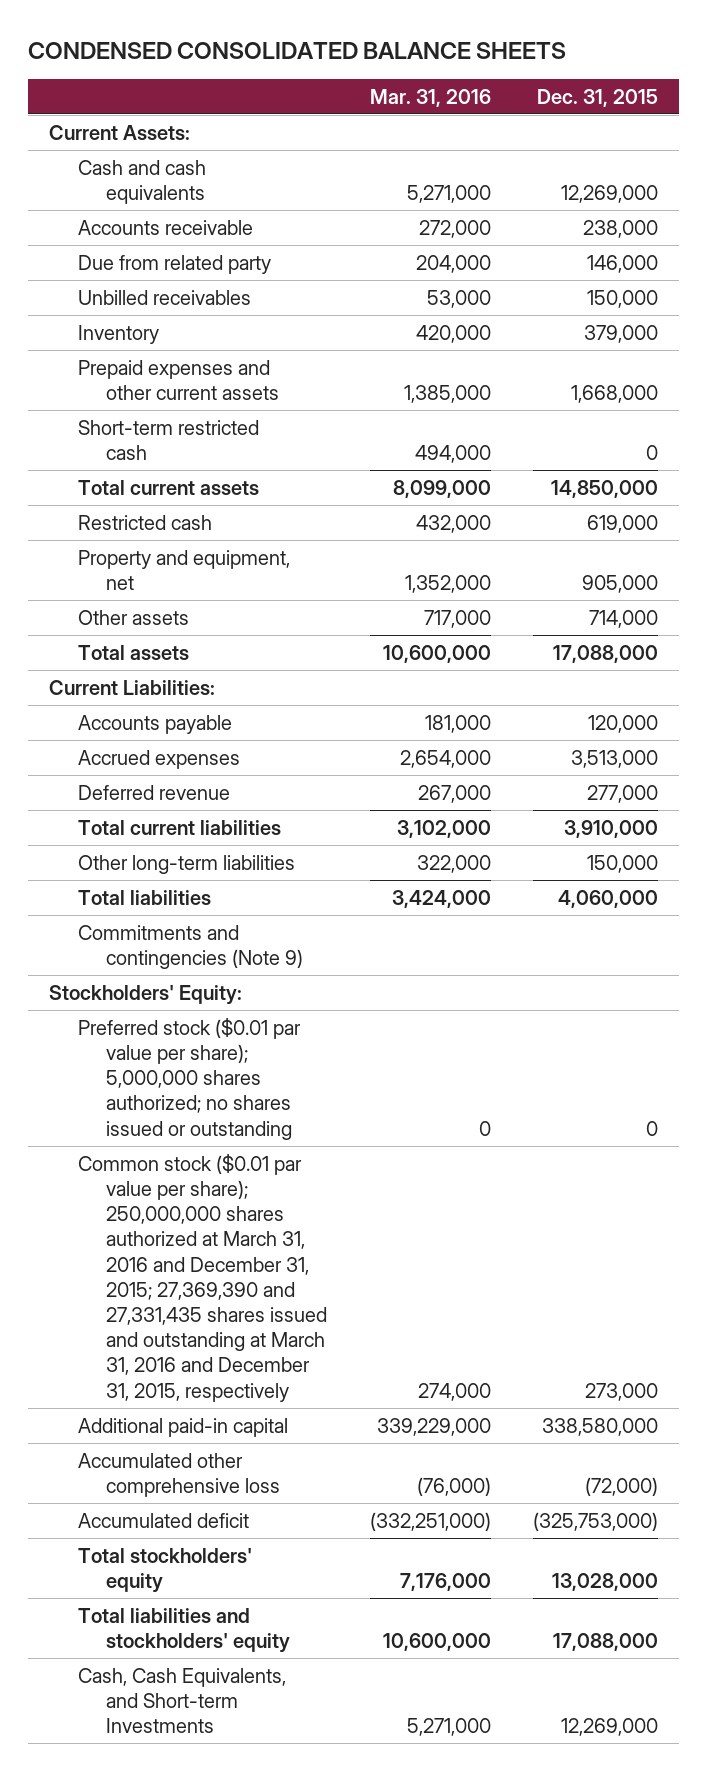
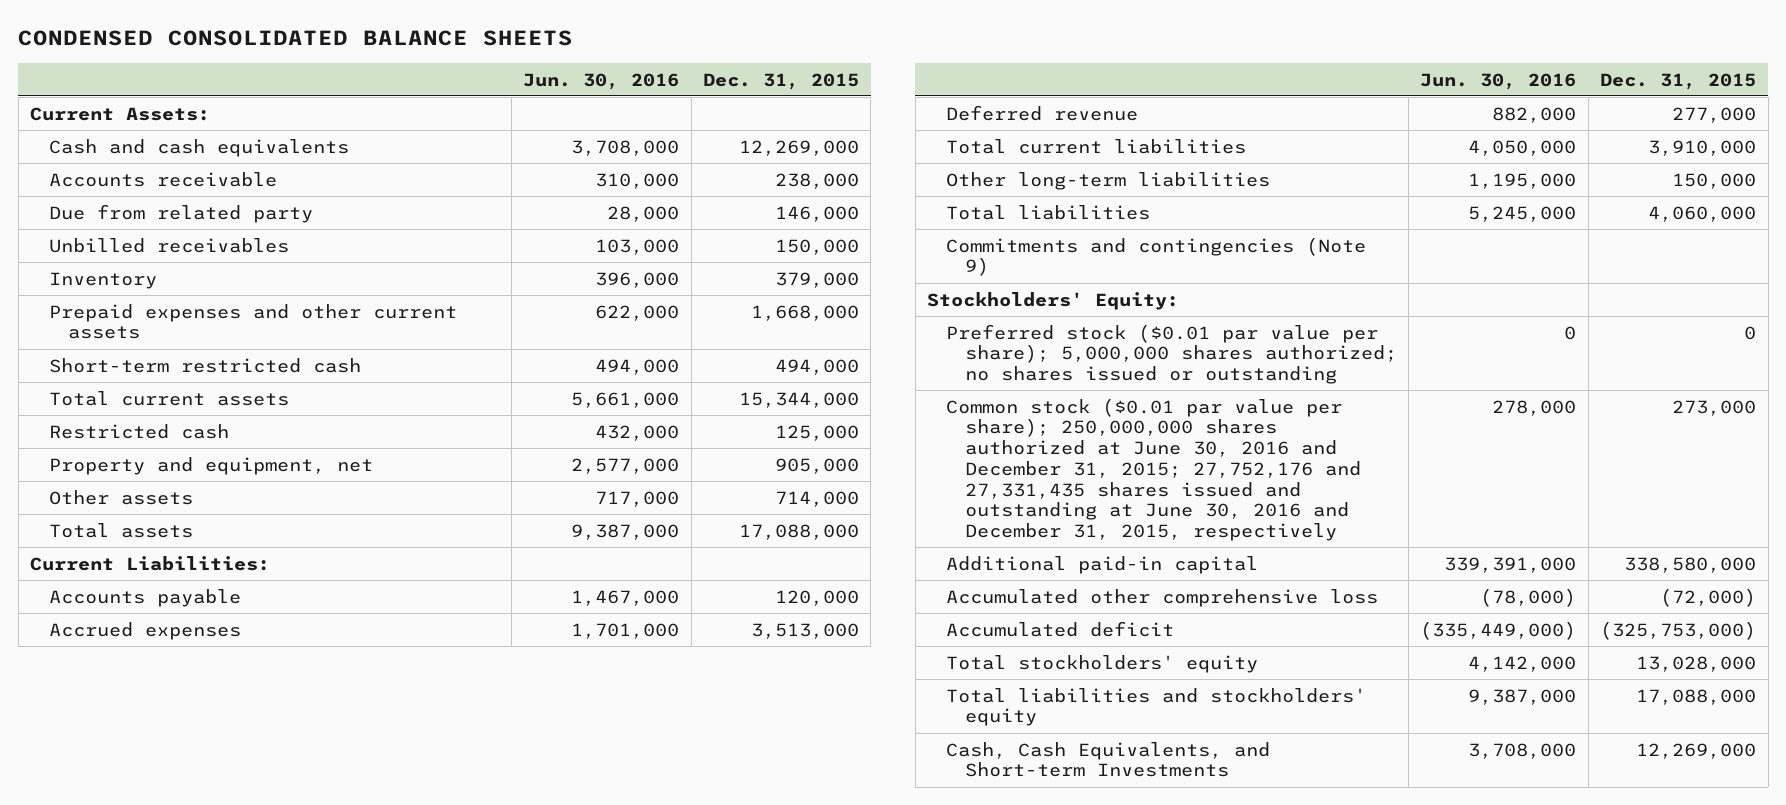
[369,88,491,107] Mar. 31, 2016 -> none
none -> [523,72,680,90] Jun. 30, 2016
[646,444,659,460] 0 -> [775,358,860,375] 494,000
[551,479,659,498] 14,850,000 -> [739,391,860,408] 15,344,000
[587,514,659,533] 619,000 -> [775,424,860,441] 125,000
[77,1153,328,1402] Common stock ($0.01 par value per share); 250,000,000 shares authorized at March 31, 2016 and December 31, 2015; 27,369,390 and 27,331,435 shares issued and outstanding at March 31, 2016 and December 31, 2015, respectively -> [945,397,1361,542] Common stock ($0.01 par value per share); 250,000,000 shares authorized at June 30, 2016 and December 31, 2015; 27,752,176 and 27,331,435 shares issued and outstanding at June 30, 2016 and December 31, 2015, respectively

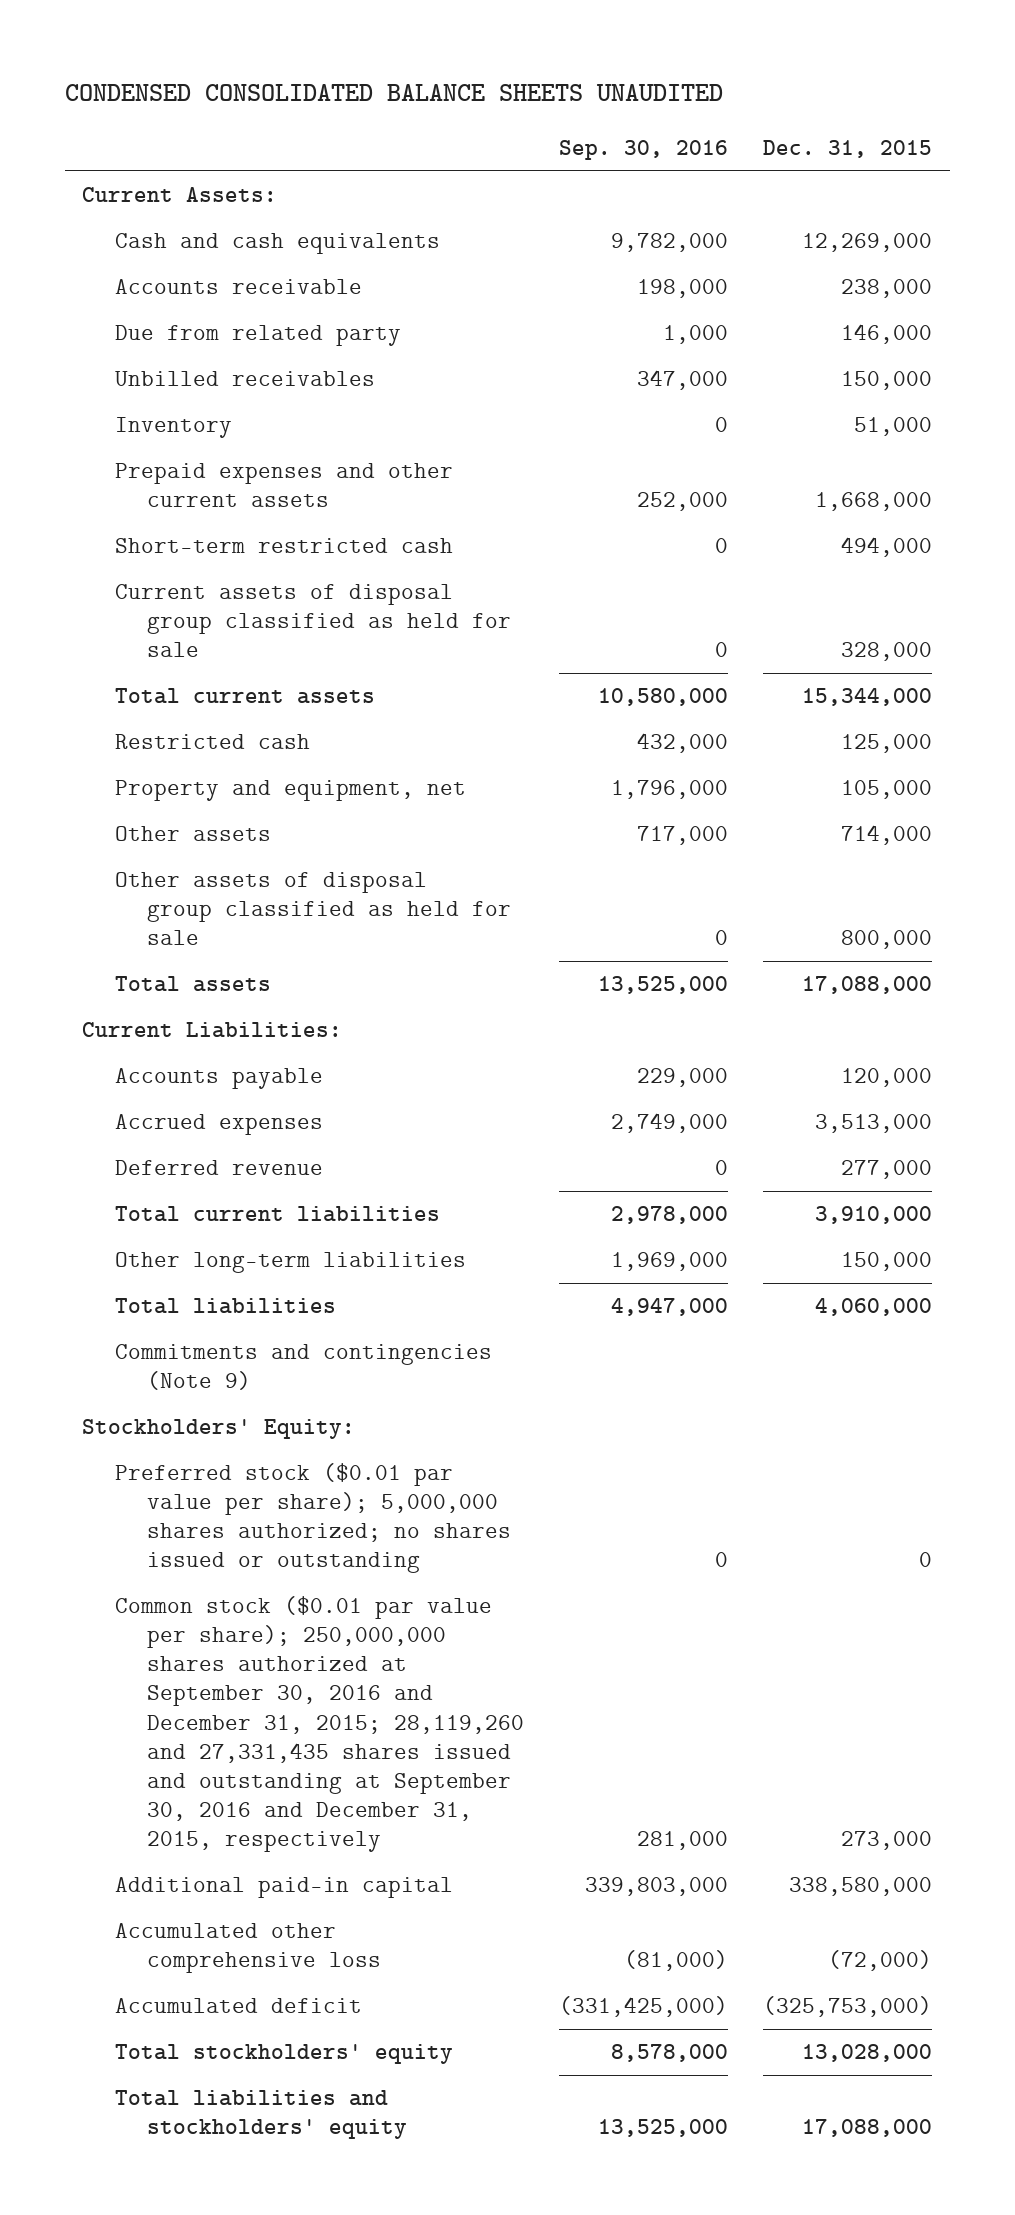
[18,30,574,47] CONDENSED CONSOLIDATED BALANCE SHEETS -> [64,84,723,102] CONDENSED CONSOLIDATED BALANCE SHEETS UNAUDITED
[523,72,680,90] Jun. 30, 2016 -> none
none -> [559,139,729,160] Sep. 30, 2016
[775,271,860,288] 379,000 -> [854,417,933,437] 51,000
none -> [114,584,512,658] Current assets of disposal group classified as held for sale
[775,457,860,474] 905,000 -> [841,780,933,800] 105,000
none -> [114,872,512,946] Other assets of disposal group classified as held for sale
[945,397,1361,542] Common stock ($0.01 par value per share); 250,000,000 shares authorized at June 30, 2016 and December 31, 2015; 27,752,176 and 27,331,435 shares issued and outstanding at June 30, 2016 and December 31, 2015, respectively -> [114,1596,525,1853] Common stock ($0.01 par value per share); 250,000,000 shares authorized at September 30, 2016 and December 31, 2015; 28,119,260 and 27,331,435 shares issued and outstanding at September 30, 2016 and December 31, 2015, respectively
[945,741,1270,778] Cash, Cash Equivalents, and Short-term Investments -> none

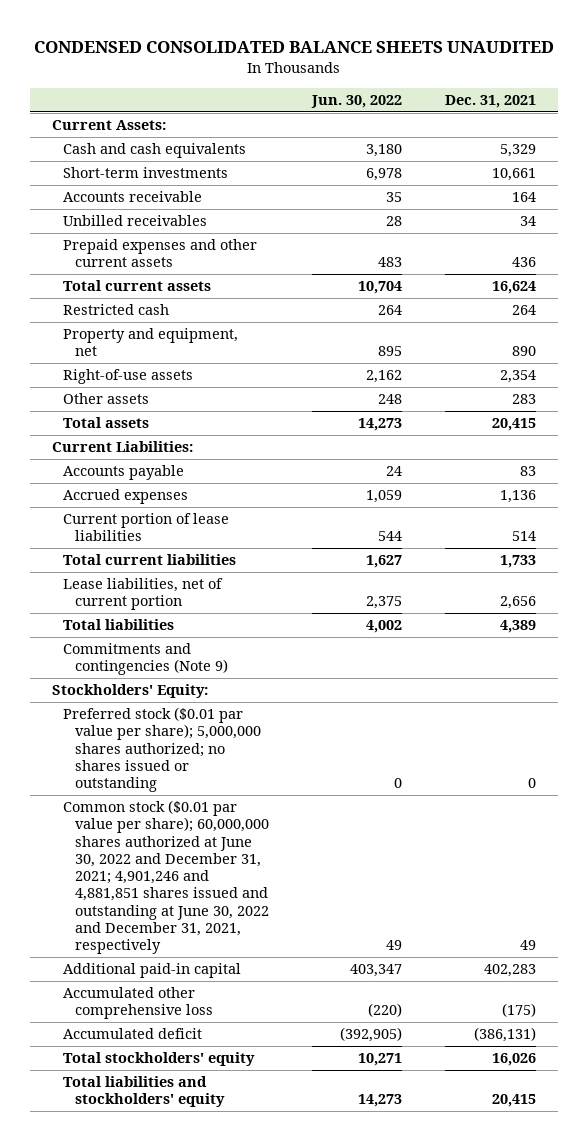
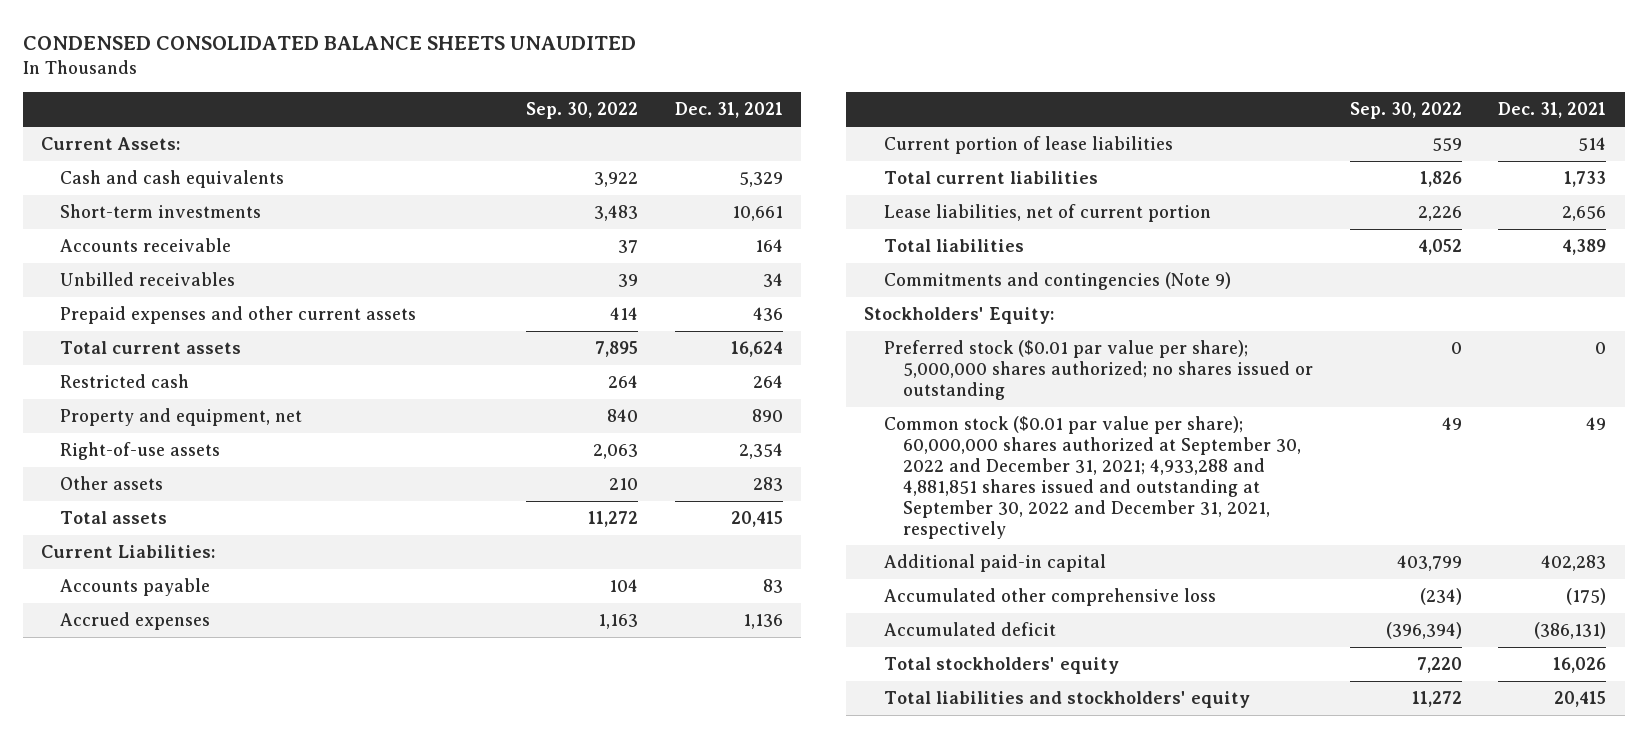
[310,95,402,109] Jun. 30, 2022 -> none
none -> [526,102,639,120] Sep. 30, 2022
[63,800,269,955] Common stock ($0.01 par value per share); 60,000,000 shares authorized at June 30, 2022 and December 31, 2021; 4,901,246 and 4,881,851 shares issued and outstanding at June 30, 2022 and December 31, 2021, respectively -> [883,416,1301,539] Common stock ($0.01 par value per share); 60,000,000 shares authorized at September 30, 2022 and December 31, 2021; 4,933,288 and 4,881,851 shares issued and outstanding at September 30, 2022 and December 31, 2021, respectively

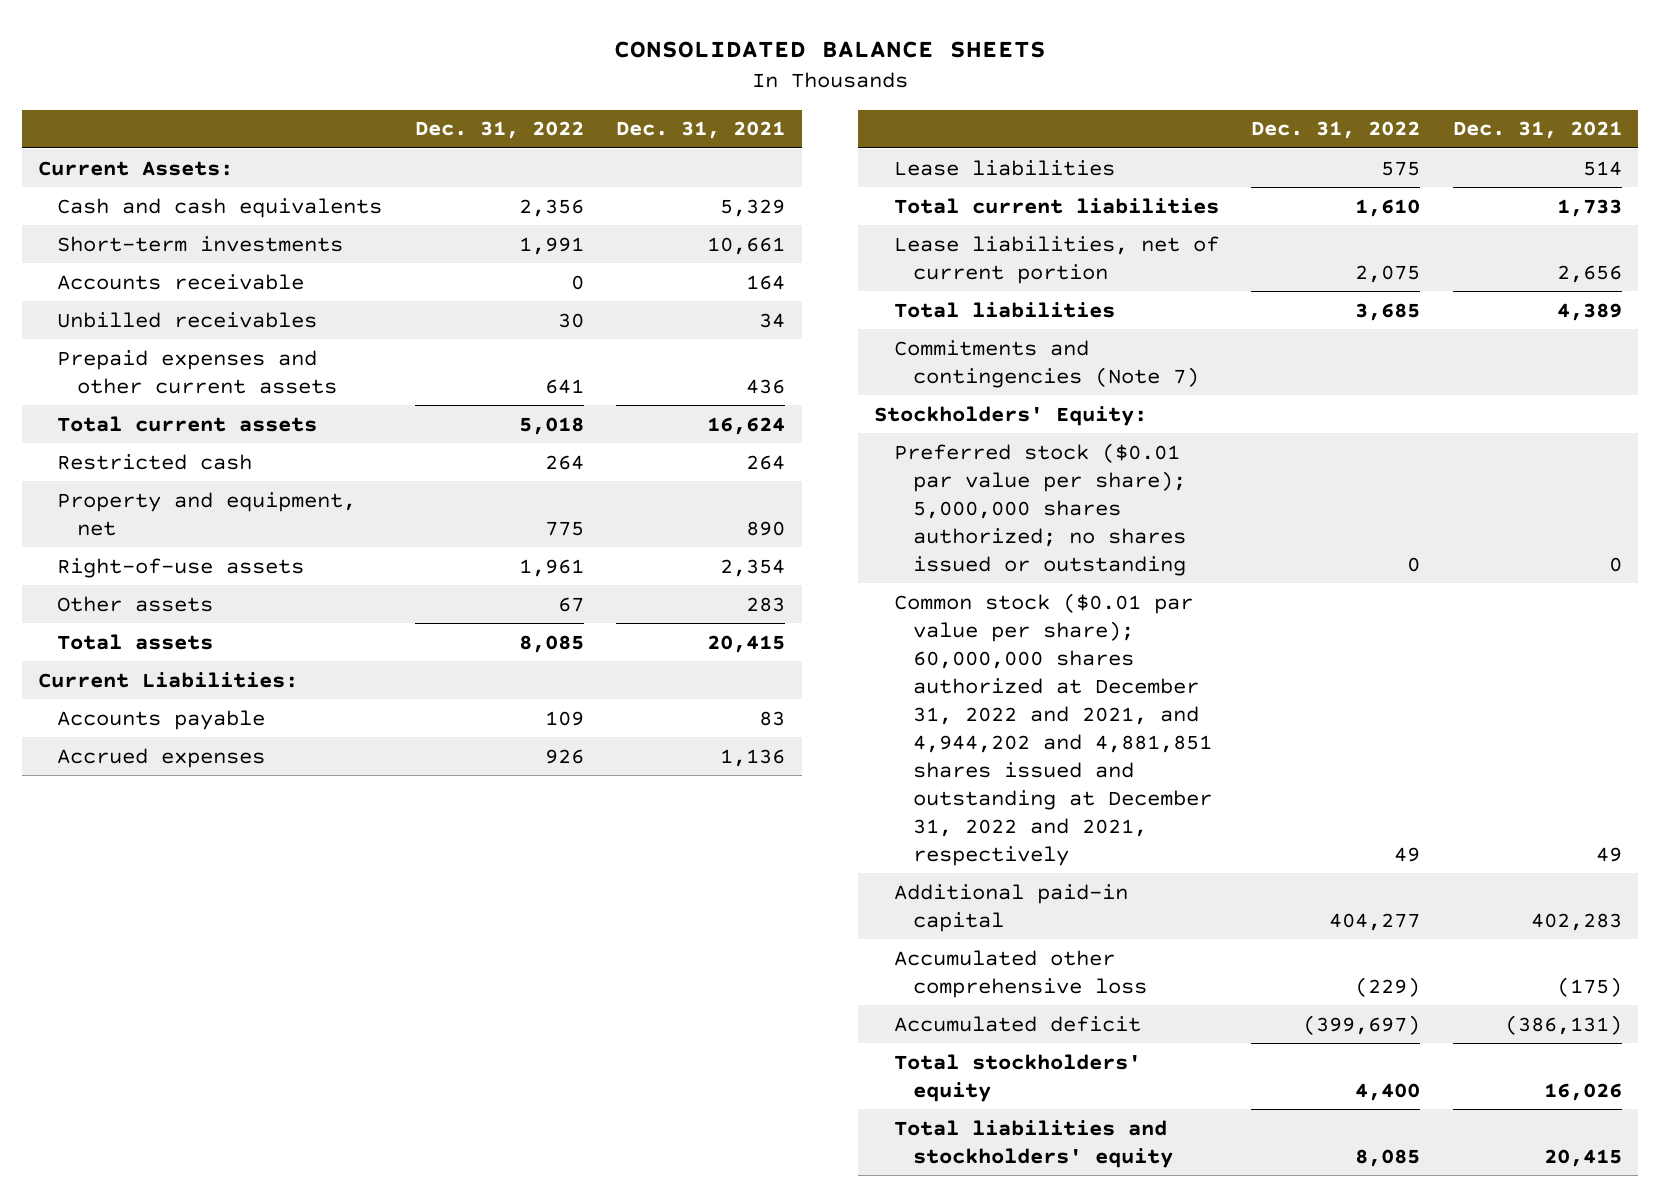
[22,36,636,51] CONDENSED CONSOLIDATED BALANCE SHEETS UNAUDITED -> [613,40,1046,58] CONSOLIDATED BALANCE SHEETS
[526,102,639,120] Sep. 30, 2022 -> none
none -> [414,121,584,140] Dec. 31, 2022
[883,136,1173,155] Current portion of lease liabilities -> [893,159,1115,176] Lease liabilities
[883,272,1231,291] Commitments and contingencies (Note 9) -> [893,339,1200,388] Commitments and contingencies (Note 7)
[883,416,1301,539] Common stock ($0.01 par value per share); 60,000,000 shares authorized at September 30, 2022 and December 31, 2021; 4,933,288 and 4,881,851 shares issued and outstanding at September 30, 2022 and December 31, 2021, respectively -> [893,592,1213,867] Common stock ($0.01 par value per share); 60,000,000 shares authorized at December 31, 2022 and 2021, and 4,944,202 and 4,881,851 shares issued and outstanding at December 31, 2022 and 2021, respectively

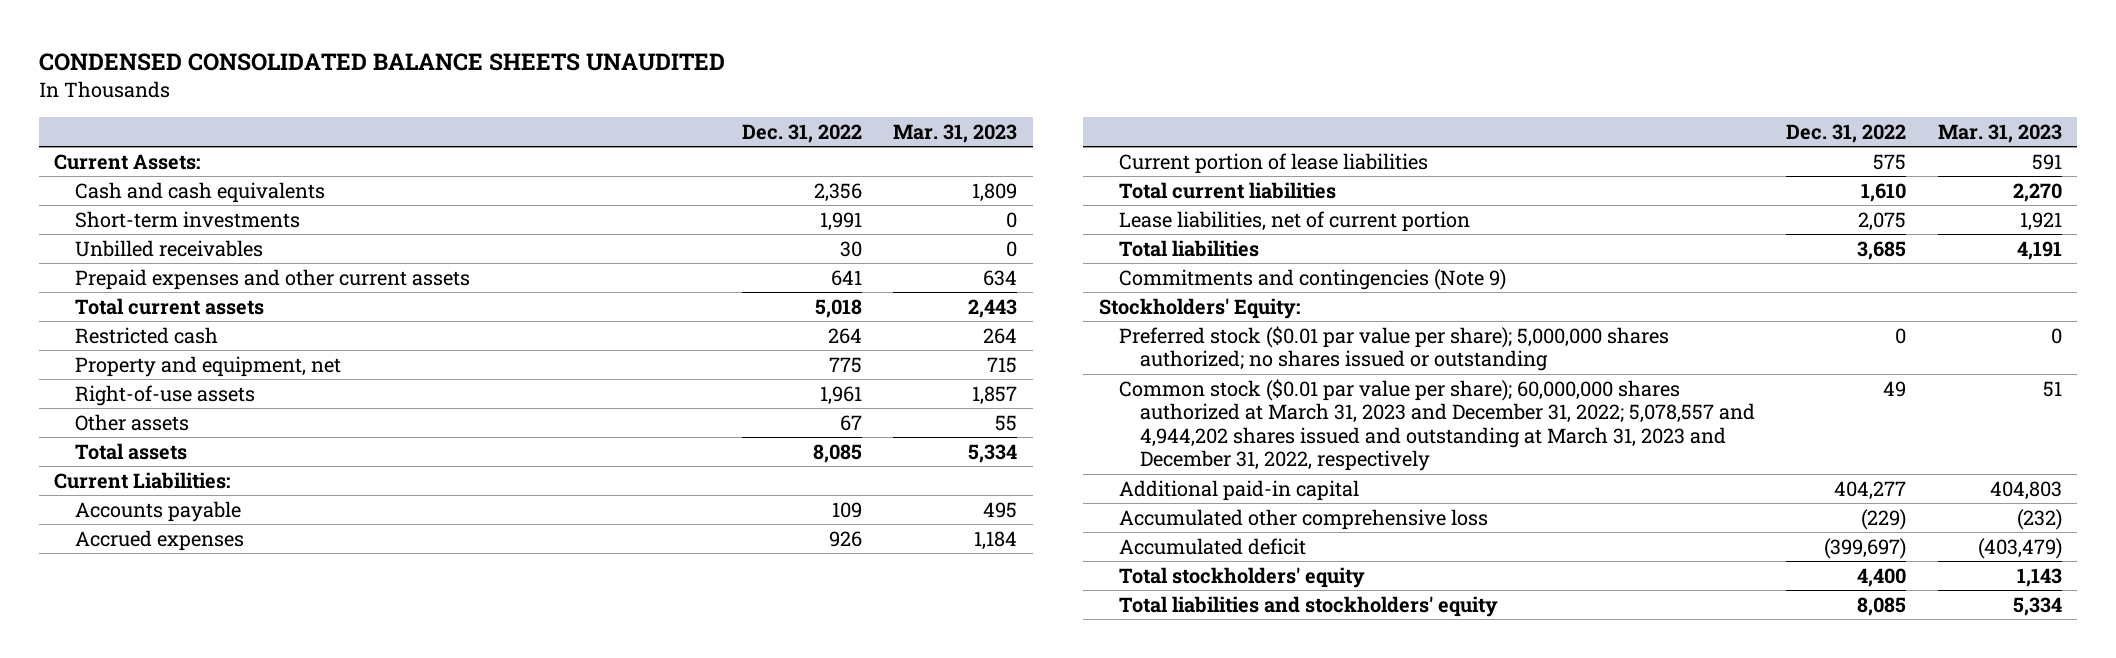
[613,40,1046,58] CONSOLIDATED BALANCE SHEETS -> [38,52,725,71] CONDENSED CONSOLIDATED BALANCE SHEETS UNAUDITED
[616,121,786,140] Dec. 31, 2021 -> none
none -> [893,123,1018,143] Mar. 31, 2023
[57,273,305,290] Accounts receivable -> none
[893,159,1115,176] Lease liabilities -> [1119,152,1429,174] Current portion of lease liabilities
[893,339,1200,388] Commitments and contingencies (Note 7) -> [1119,268,1507,290] Commitments and contingencies (Note 9)
[893,592,1213,867] Common stock ($0.01 par value per share); 60,000,000 shares authorized at December 31, 2022 and 2021, and 4,944,202 and 4,881,851 shares issued and outstanding at December 31, 2022 and 2021, respectively -> [1119,378,1756,472] Common stock ($0.01 par value per share); 60,000,000 shares authorized at March 31, 2023 and December 31, 2022; 5,078,557 and 4,944,202 shares issued and outstanding at March 31, 2023 and December 31, 2022, respectively

